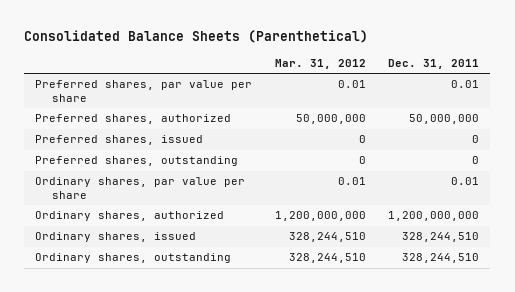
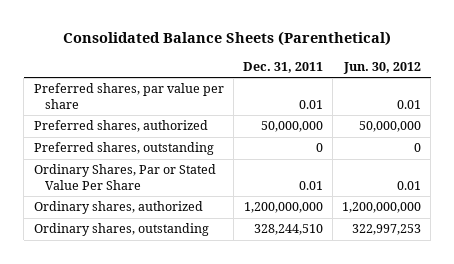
[274,58,366,69] Mar. 31, 2012 -> none
none -> [342,62,421,75] Jun. 30, 2012
[35,135,204,146] Preferred shares, issued -> none
[35,177,246,200] Ordinary shares, par value per share -> [33,164,216,191] Ordinary Shares, Par or Stated Value Per Share
[35,232,197,243] Ordinary shares, issued -> none

